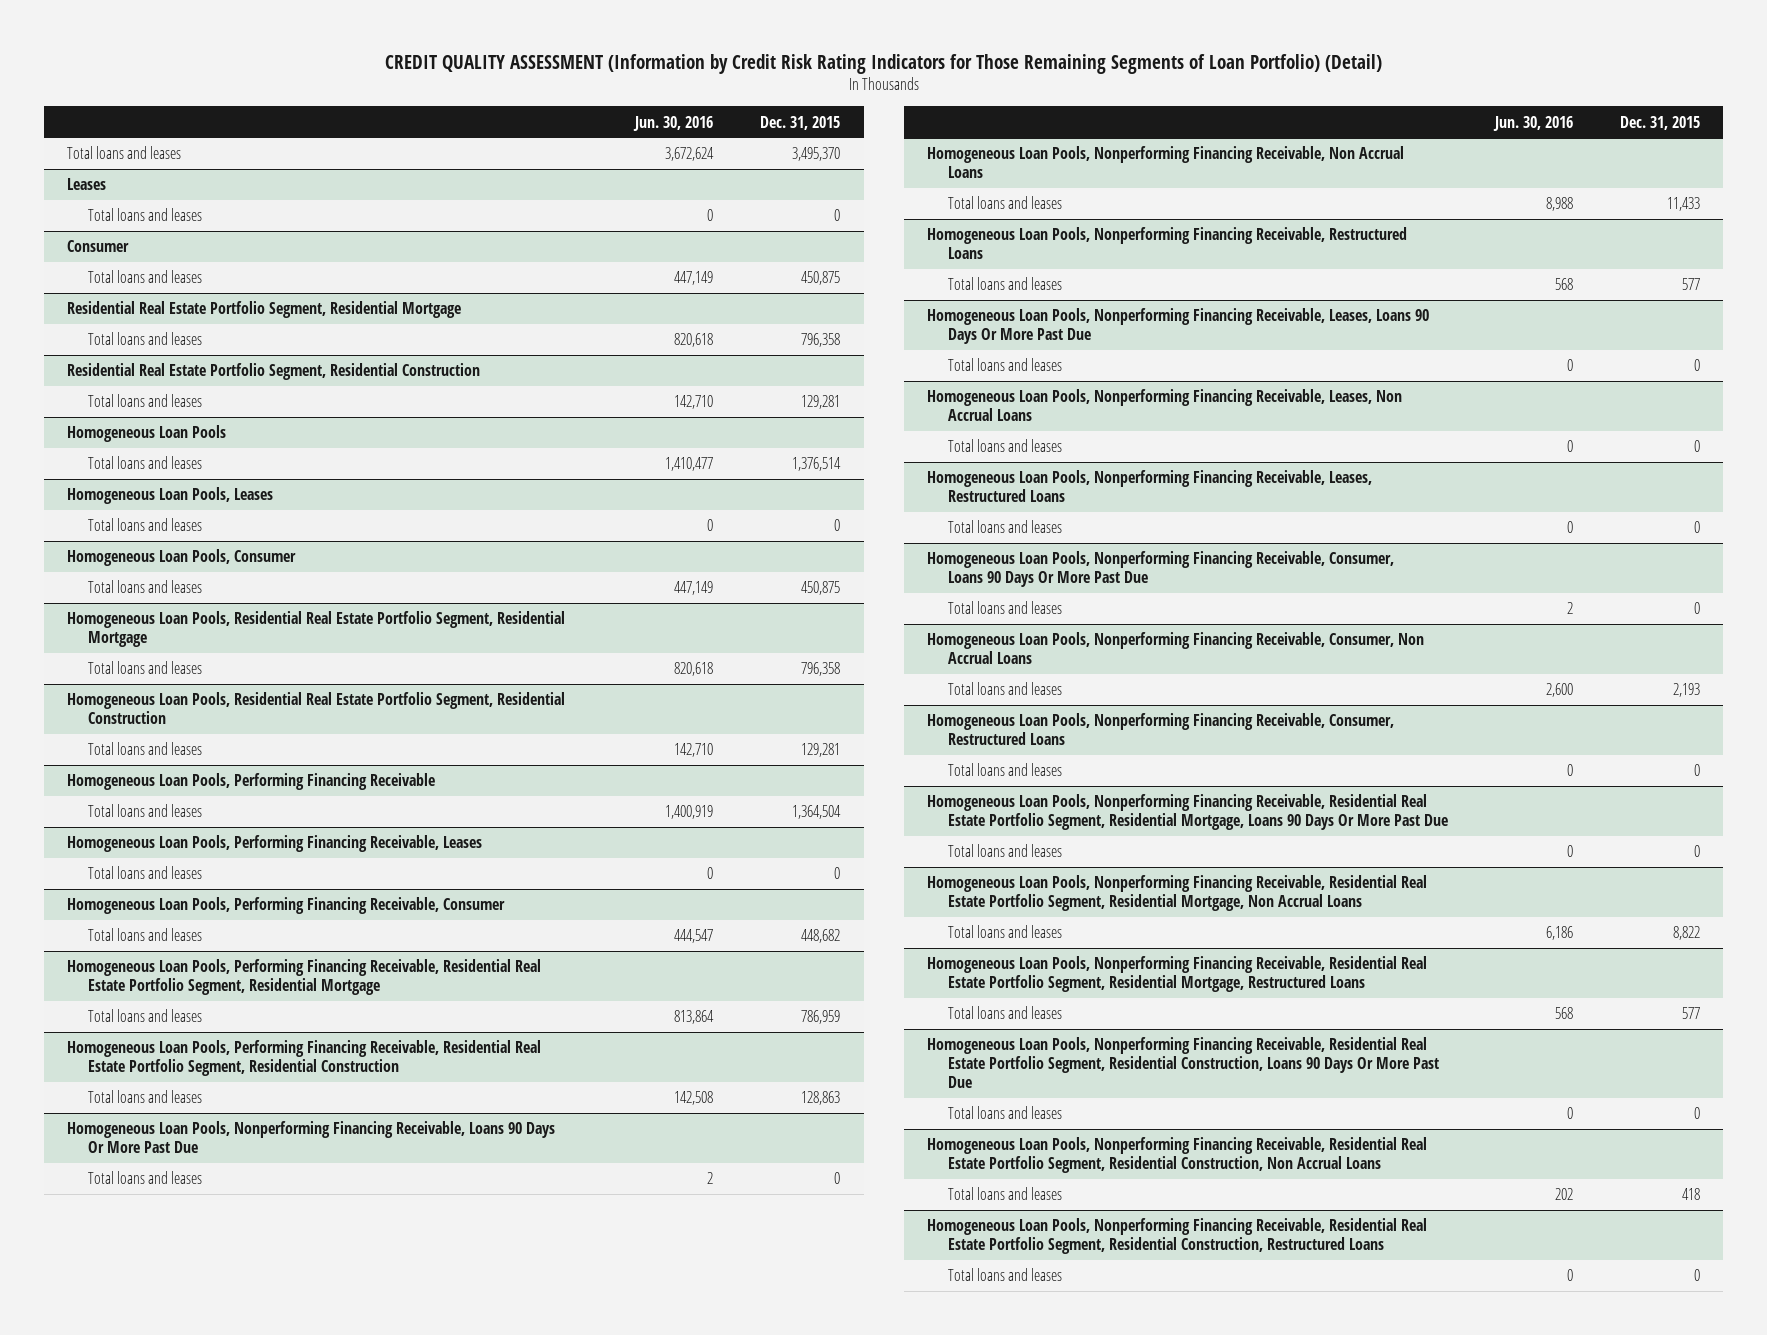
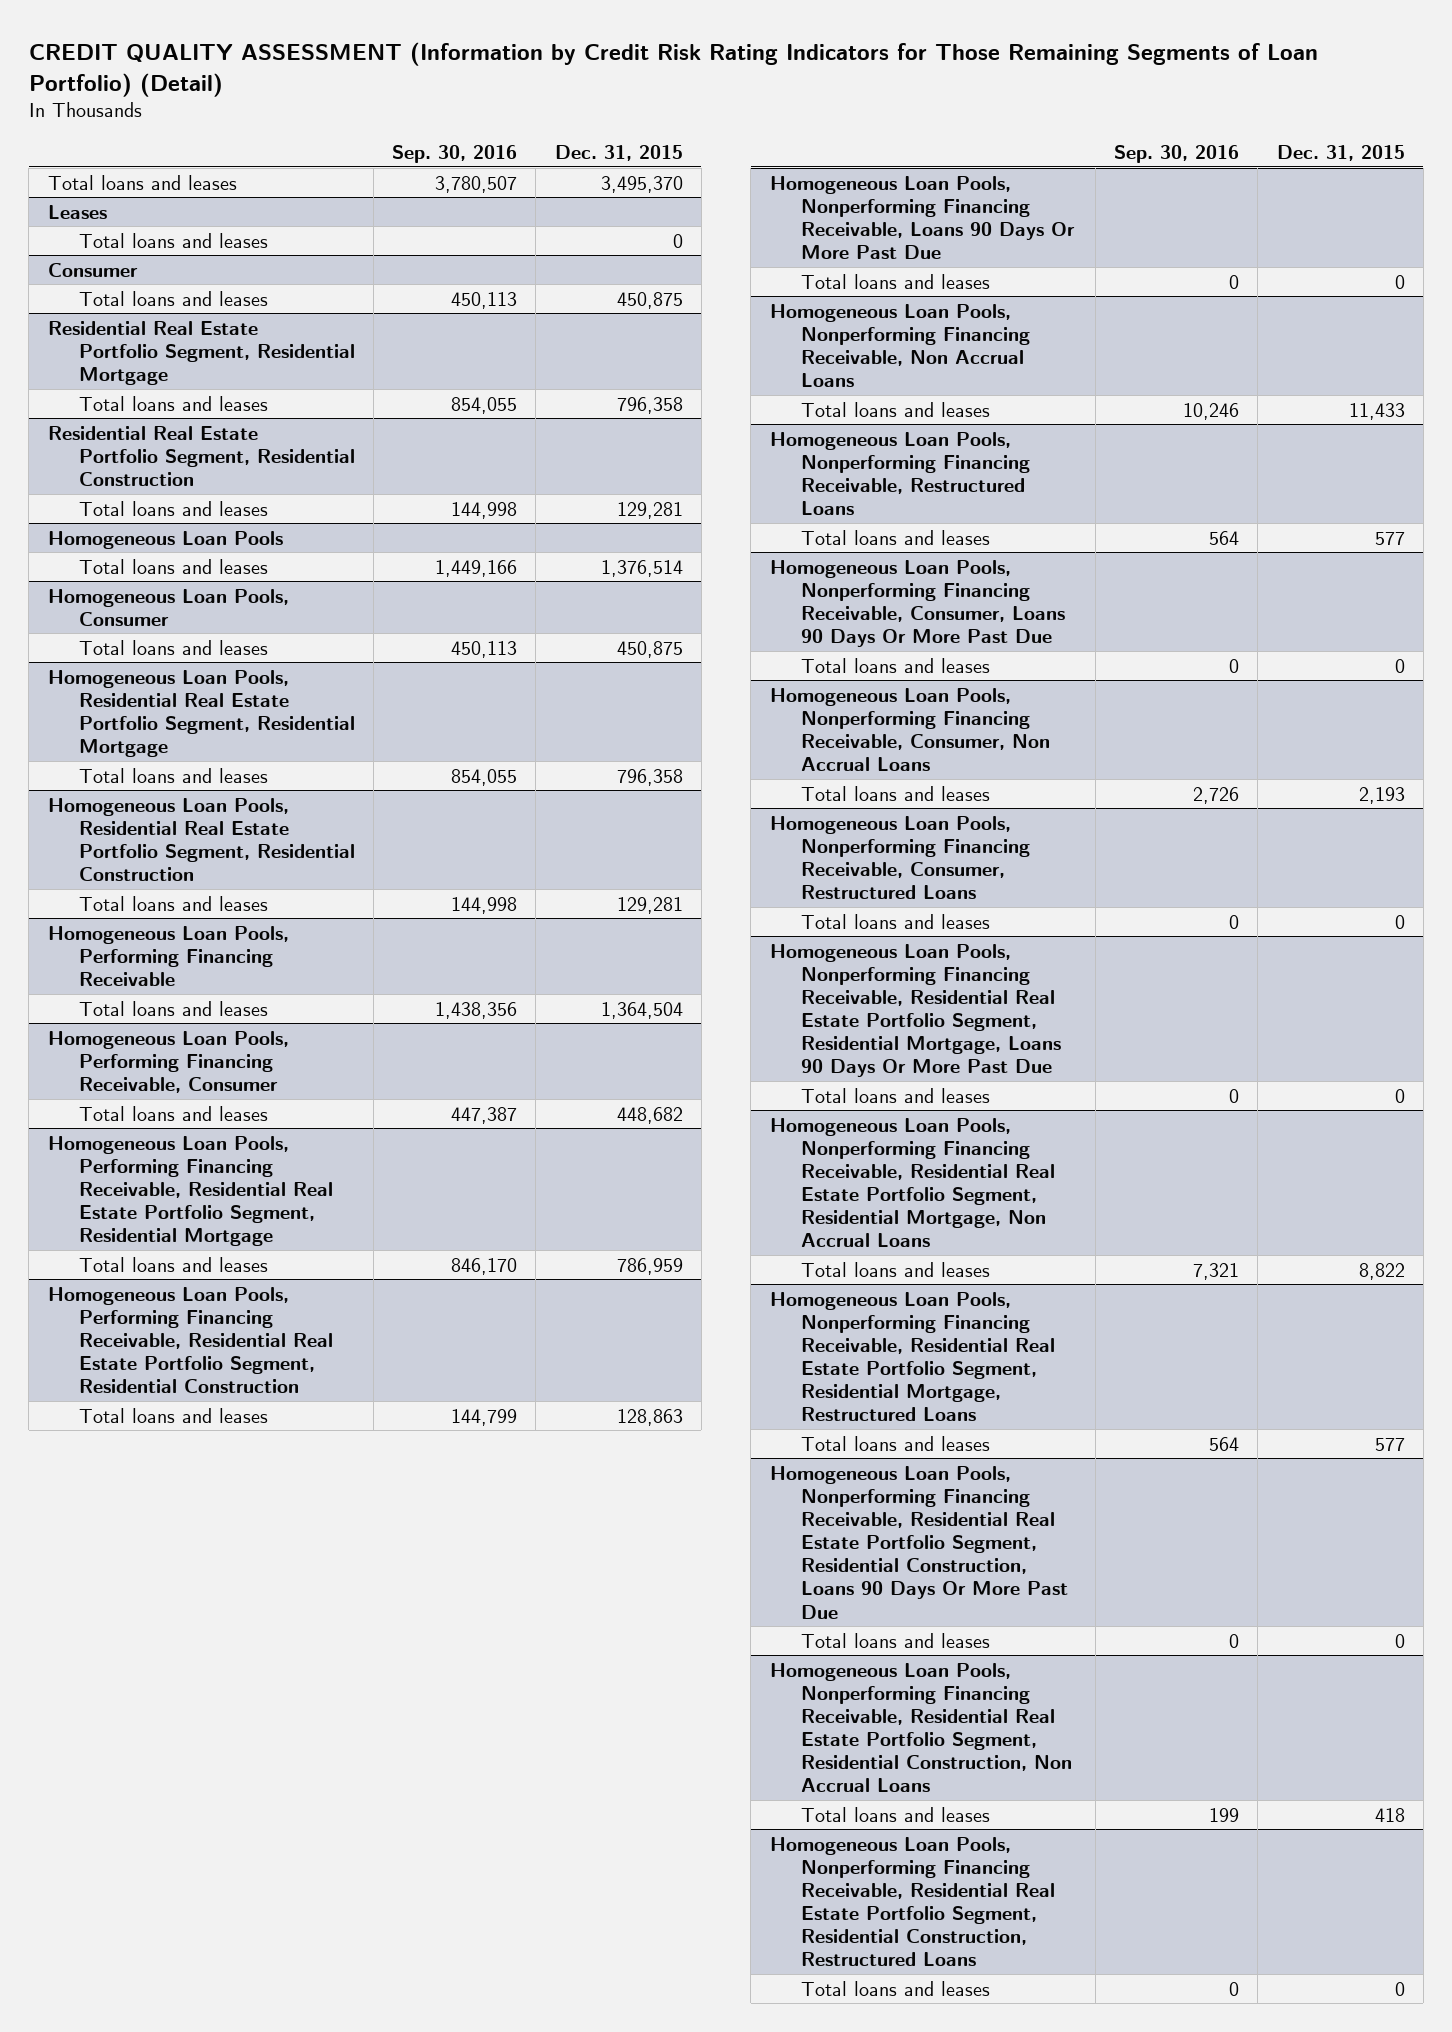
[633,115,714,131] Jun. 30, 2016 -> none
none -> [392,144,518,163] Sep. 30, 2016
[67,487,274,505] Homogeneous Loan Pools, Leases -> none
[88,518,203,532] Total loans and leases -> none
[67,835,483,853] Homogeneous Loan Pools, Performing Financing Receivable, Leases -> none
[88,866,203,880] Total loans and leases -> none
[927,308,1430,345] Homogeneous Loan Pools, Nonperforming Financing Receivable, Leases, Loans 90 Days Or More Past Due -> none
[948,358,1063,372] Total loans and leases -> none
[927,389,1403,422] Homogeneous Loan Pools, Nonperforming Financing Receivable, Leases, Non Accrual Loans -> none
[948,439,1063,453] Total loans and leases -> none
[927,470,1373,503] Homogeneous Loan Pools, Nonperforming Financing Receivable, Leases, Restructured Loans -> none
[948,520,1063,534] Total loans and leases -> none

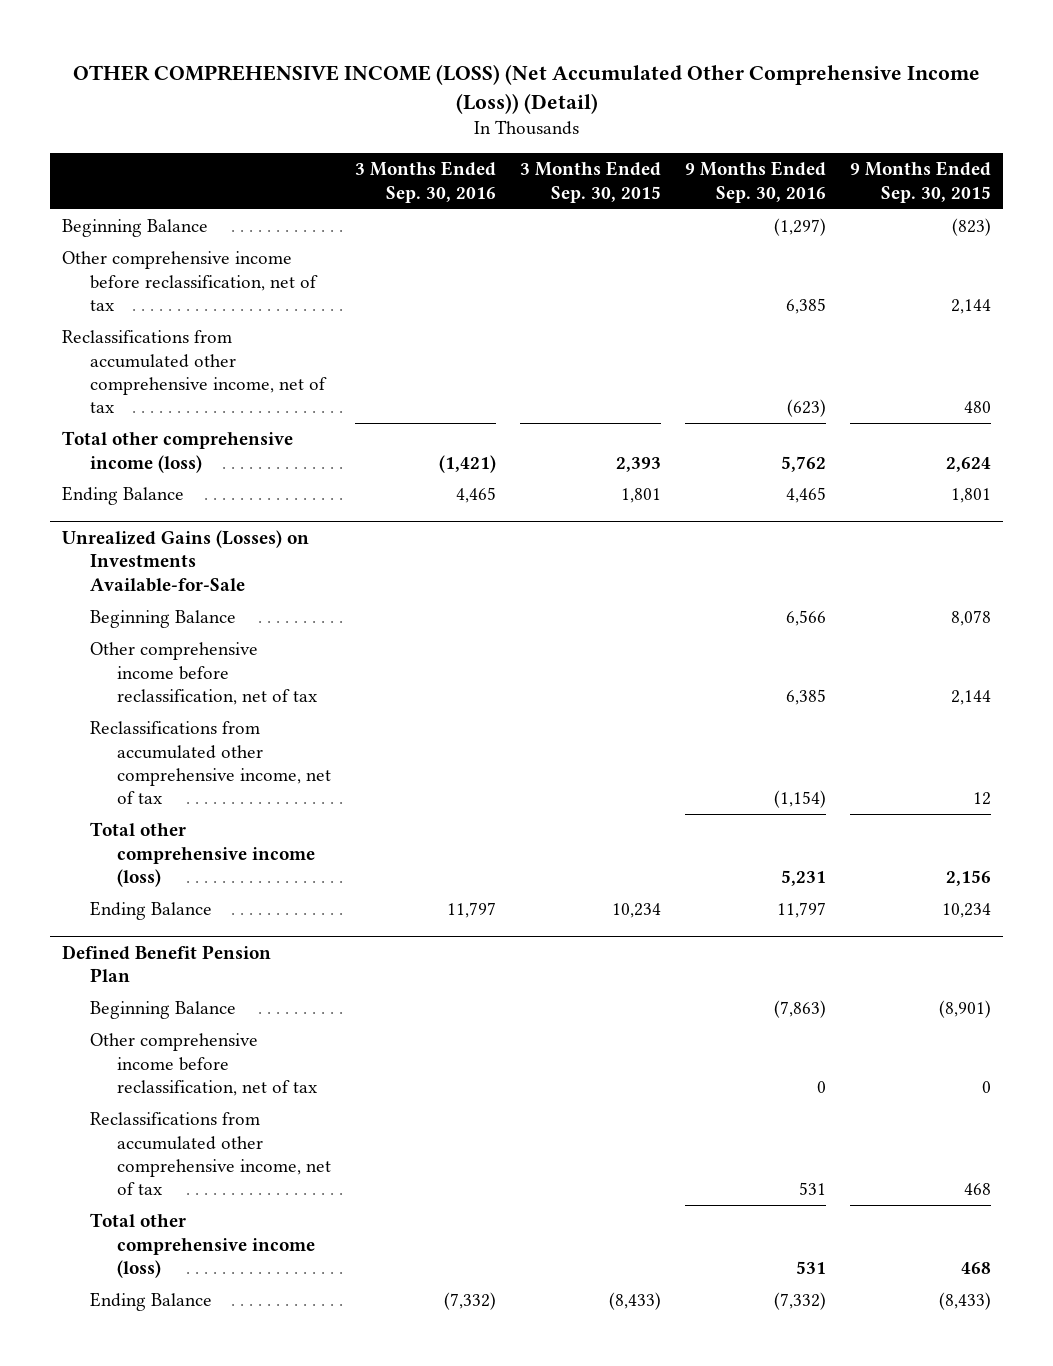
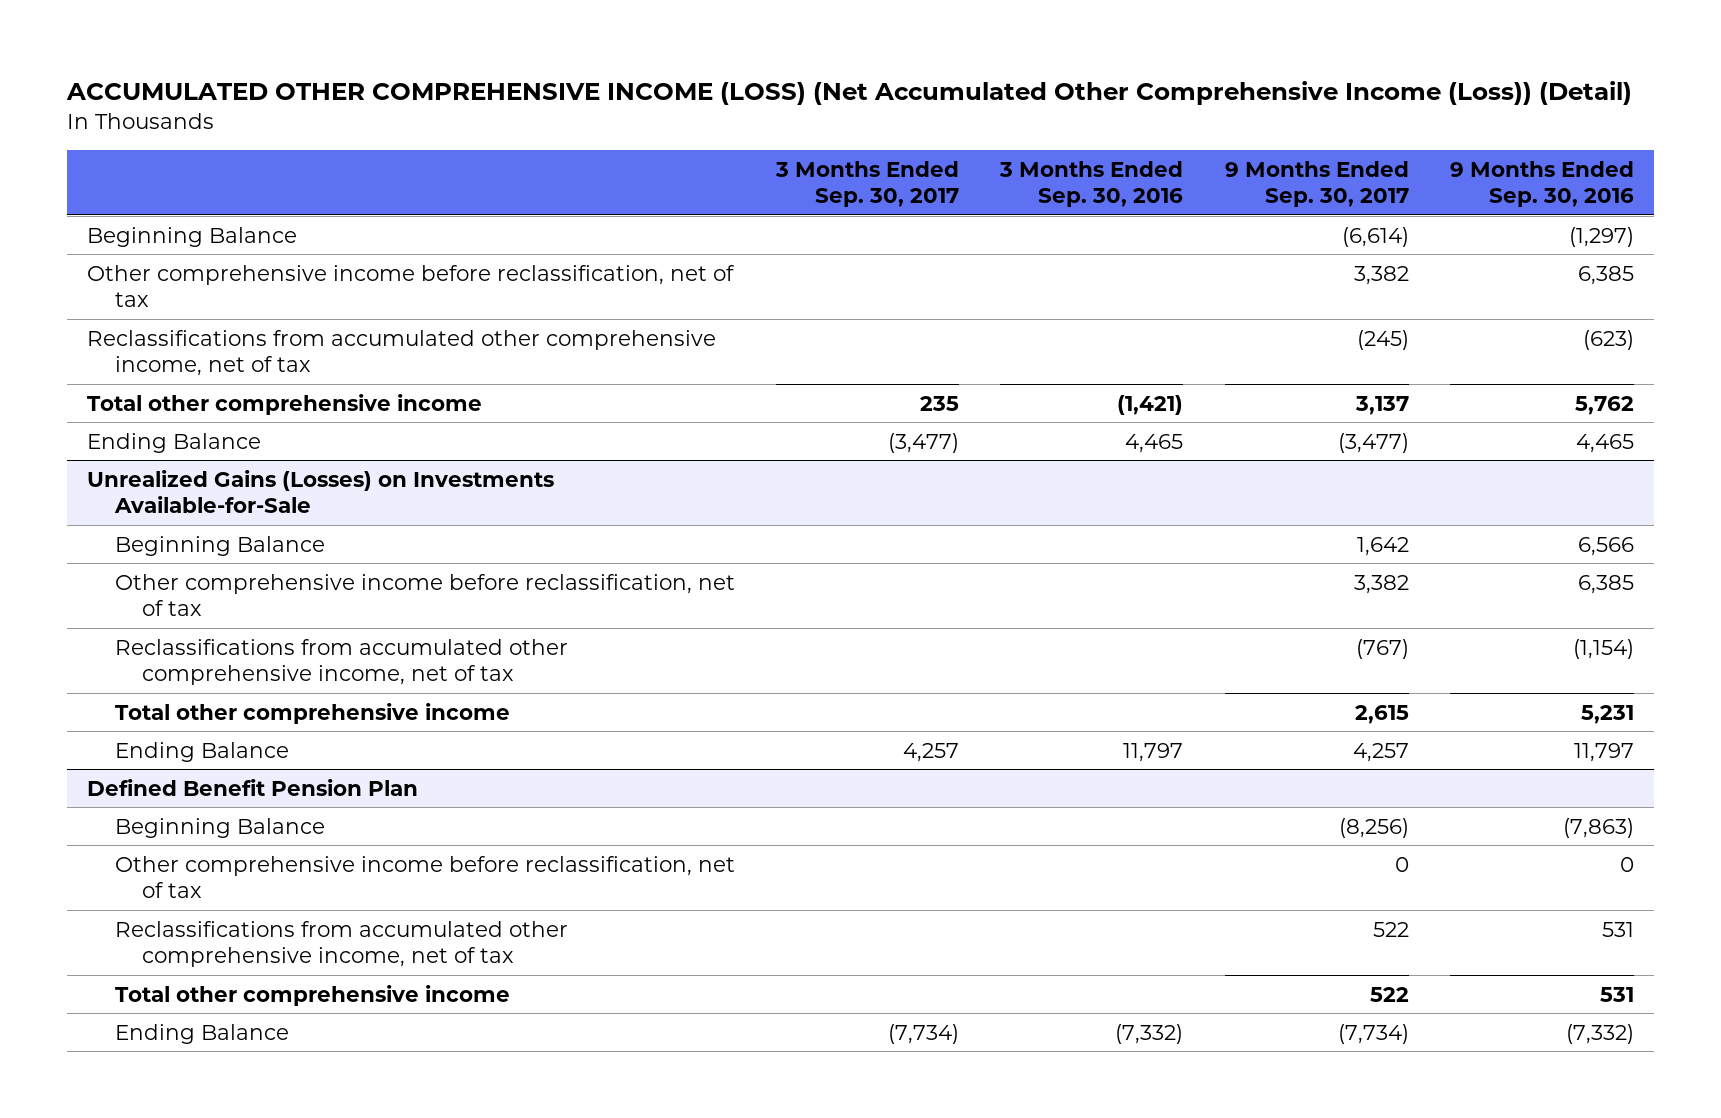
[72,63,980,114] OTHER COMPREHENSIVE INCOME (LOSS) (Net Accumulated Other Comprehensive Income (Loss)) (Detail) -> [65,80,1632,105] ACCUMULATED OTHER COMPREHENSIVE INCOME (LOSS) (Net Accumulated Other Comprehensive Income (Loss)) (Detail)
[520,161,662,203] 3 Months Ended Sep. 30, 2015 -> none
[849,161,991,203] 9 Months Ended Sep. 30, 2015 -> none
none -> [774,160,959,208] 3 Months Ended Sep. 30, 2017
none -> [1224,160,1409,208] 9 Months Ended Sep. 30, 2017
[62,431,294,473] Total other comprehensive income (loss) -> [87,393,483,415] Total other comprehensive income
[89,822,316,888] Total other comprehensive income (loss) -> [114,702,510,724] Total other comprehensive income
[89,1213,316,1279] Total other comprehensive income (loss) -> [114,984,510,1006] Total other comprehensive income

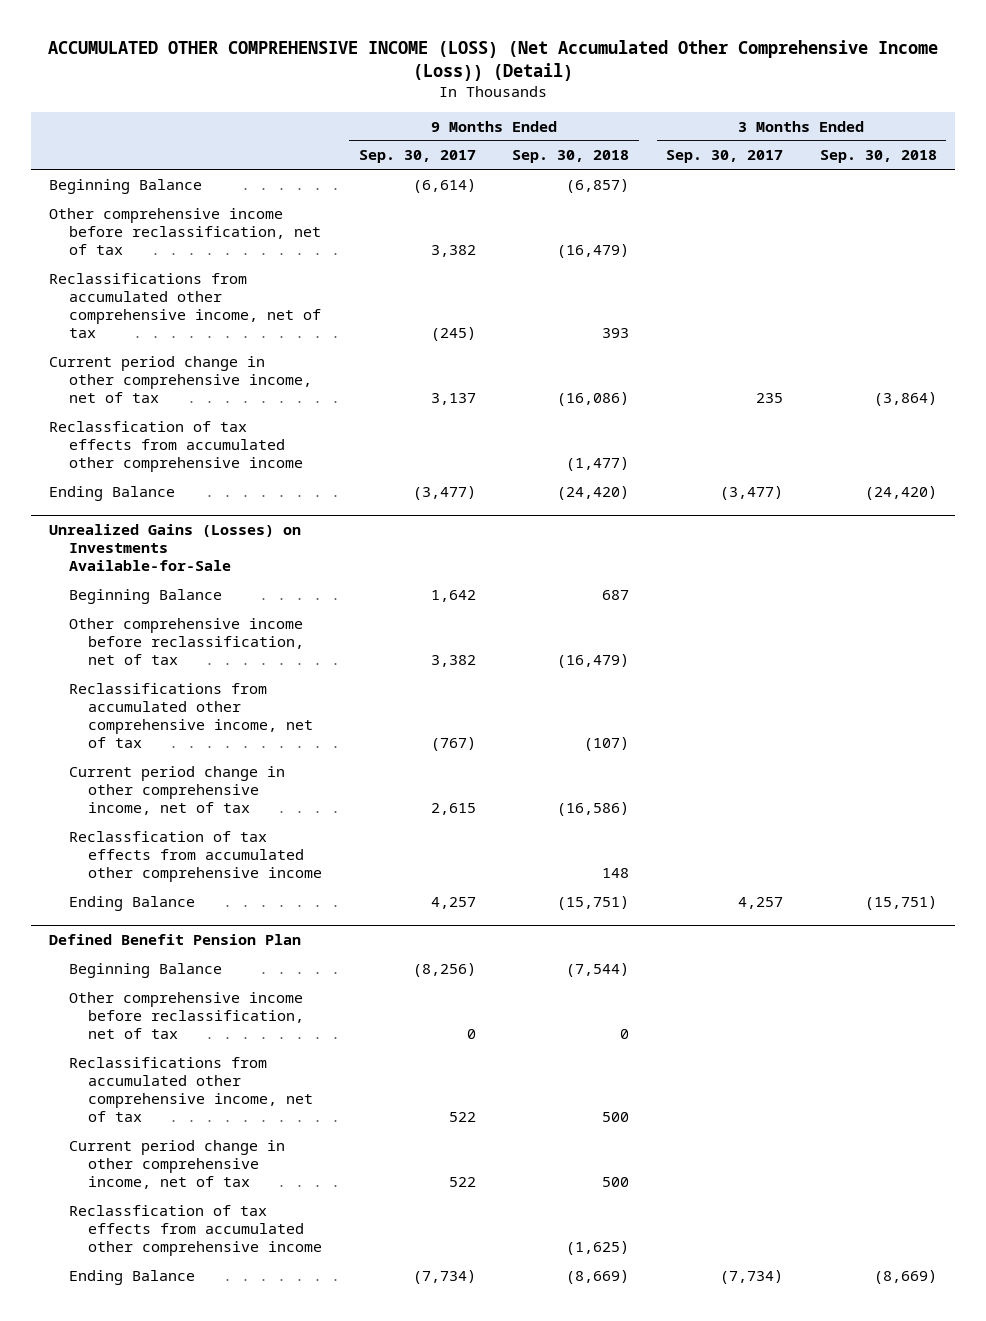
[999,160,1184,208] 3 Months Ended Sep. 30, 2016 -> none
[1449,160,1634,208] 9 Months Ended Sep. 30, 2016 -> none
none -> [512,150,630,164] Sep. 30, 2018
none -> [819,150,937,164] Sep. 30, 2018
[87,393,483,415] Total other comprehensive income -> [49,355,312,403] Current period change in other comprehensive income, net of tax
none -> [49,420,303,472] Reclassfication of tax effects from accumulated other comprehensive income
[114,702,510,724] Total other comprehensive income -> [68,765,285,815] Current period change in other comprehensive income, net of tax
none -> [68,830,322,882] Reclassfication of tax effects from accumulated other comprehensive income
[114,984,510,1006] Total other comprehensive income -> [68,1139,285,1189] Current period change in other comprehensive income, net of tax
none -> [68,1204,322,1256] Reclassfication of tax effects from accumulated other comprehensive income

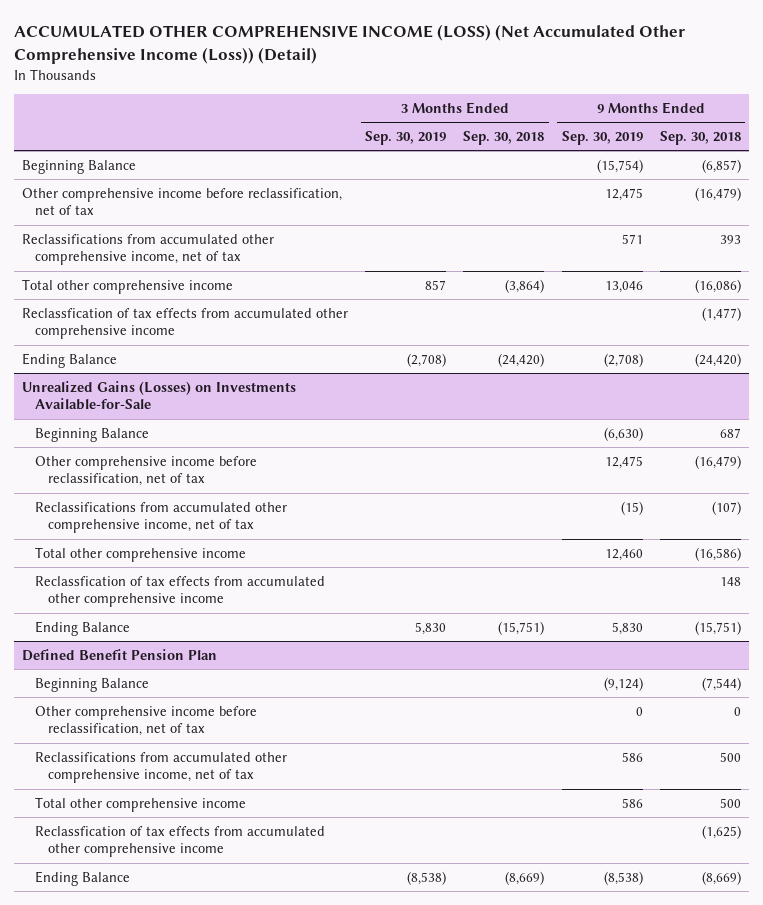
[358,150,476,164] Sep. 30, 2017 -> none
[666,150,784,164] Sep. 30, 2017 -> none
none -> [365,131,447,146] Sep. 30, 2019
none -> [561,131,643,146] Sep. 30, 2019
[49,355,312,403] Current period change in other comprehensive income, net of tax -> [22,278,234,294] Total other comprehensive income
[68,765,285,815] Current period change in other comprehensive income, net of tax -> [35,546,247,562] Total other comprehensive income
[68,1139,285,1189] Current period change in other comprehensive income, net of tax -> [35,796,247,812] Total other comprehensive income

